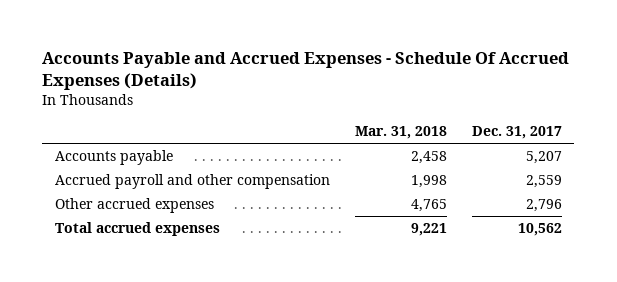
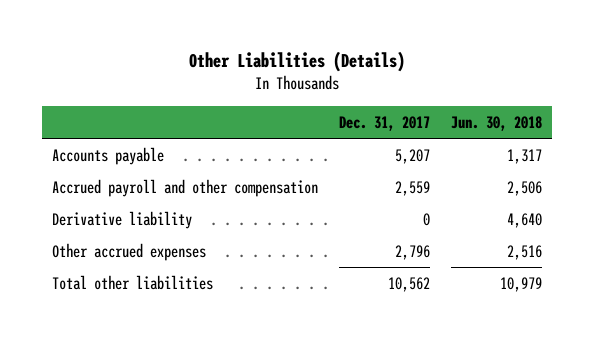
[42,52,570,91] Accounts Payable and Accrued Expenses - Schedule Of Accrued Expenses (Details) -> [189,51,406,73] Other Liabilities (Details)
[354,126,447,140] Mar. 31, 2018 -> none
none -> [450,115,542,131] Jun. 30, 2018
none -> [52,210,193,229] Derivative liability
[54,221,220,236] Total accrued expenses -> [52,274,214,290] Total other liabilities

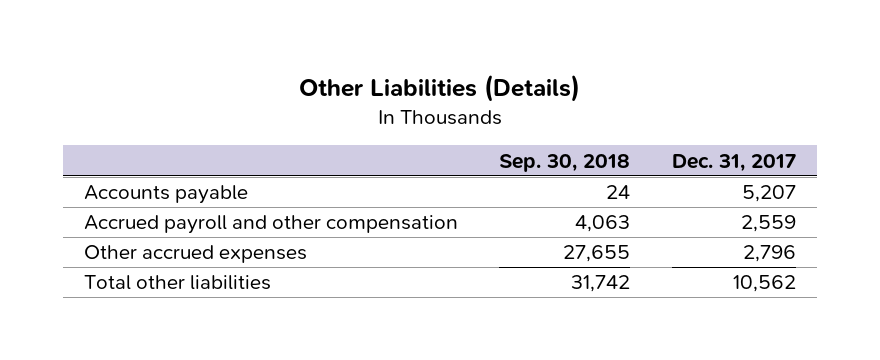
[450,115,542,131] Jun. 30, 2018 -> none
none -> [499,153,631,172] Sep. 30, 2018
[52,210,193,229] Derivative liability -> none

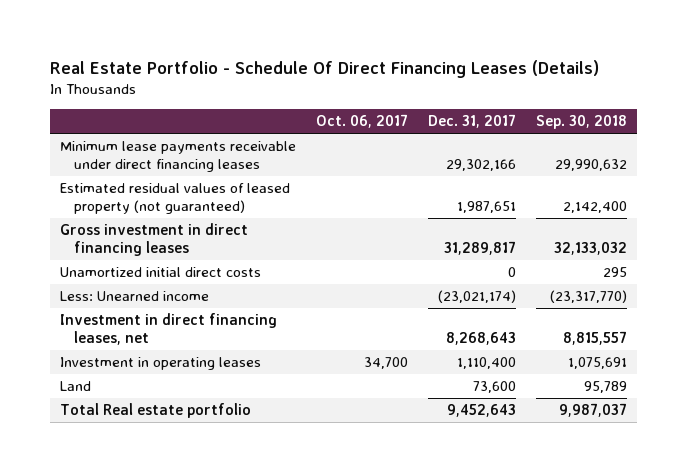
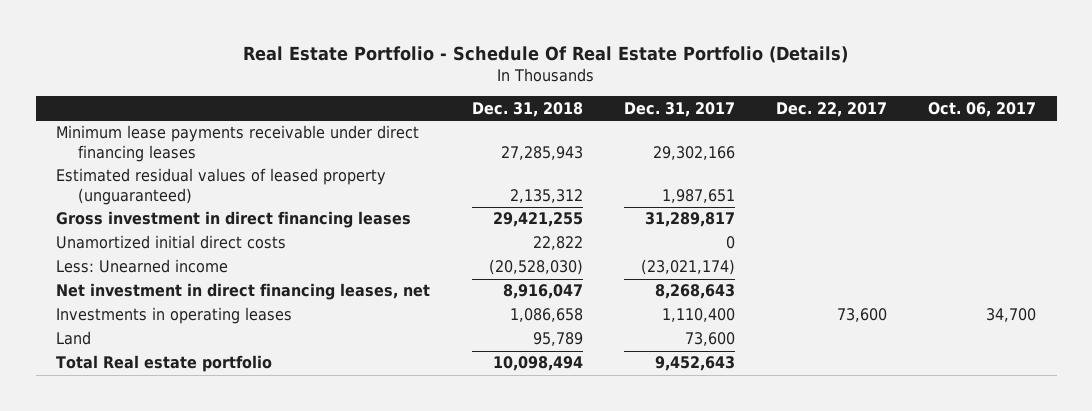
[50,59,600,78] Real Estate Portfolio - Schedule Of Direct Financing Leases (Details) -> [243,45,849,63] Real Estate Portfolio - Schedule Of Real Estate Portfolio (Details)
[535,115,627,130] Sep. 30, 2018 -> none
none -> [471,101,583,117] Dec. 31, 2018
none -> [775,101,887,117] Dec. 22, 2017
[60,183,291,215] Estimated residual values of leased property (not guaranteed) -> [56,168,387,205] Estimated residual values of leased property (unguaranteed)
[60,313,278,346] Investment in direct financing leases, net -> [56,283,431,301] Net investment in direct financing leases, net
[60,357,262,371] Investment in operating leases -> [56,307,293,325] Investments in operating leases

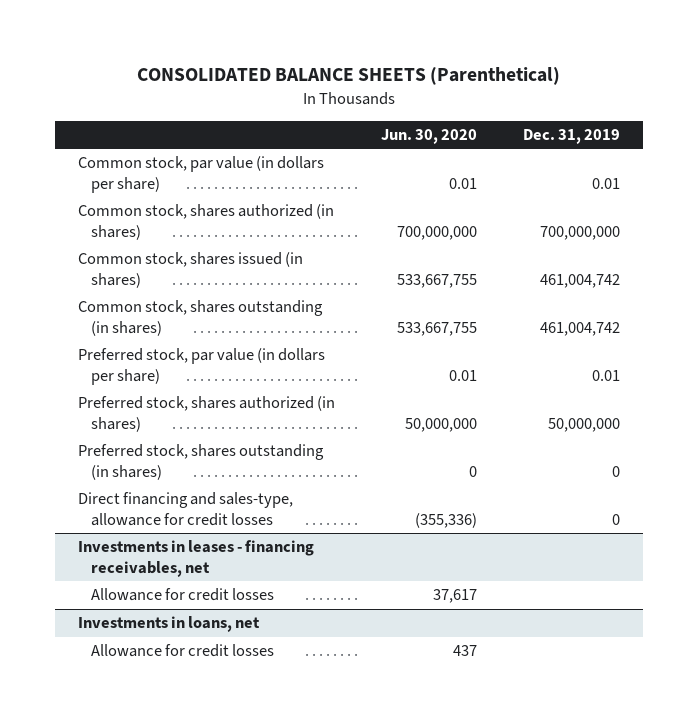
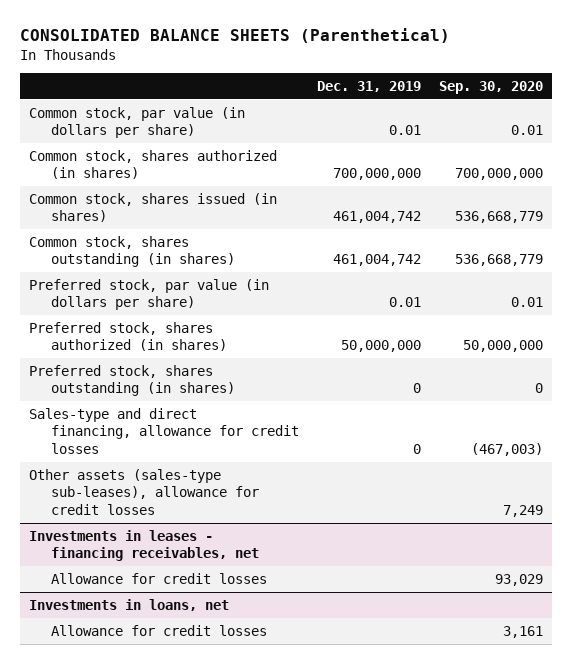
[381,129,478,145] Jun. 30, 2020 -> none
none -> [438,81,543,95] Sep. 30, 2020
[78,492,294,526] Direct financing and sales-type, allowance for credit losses -> [29,407,299,454] Sales-type and direct financing, allowance for credit losses
none -> [29,468,259,515] Other assets (sales-type sub-leases), allowance for credit losses

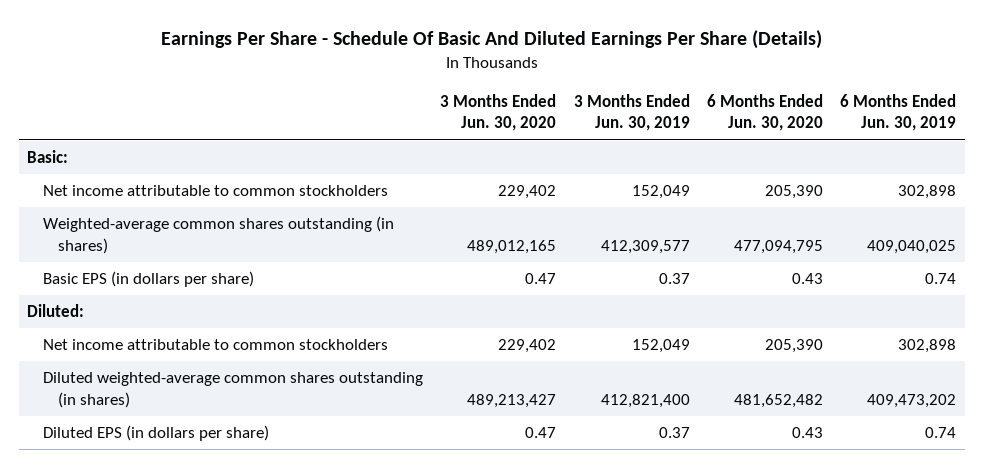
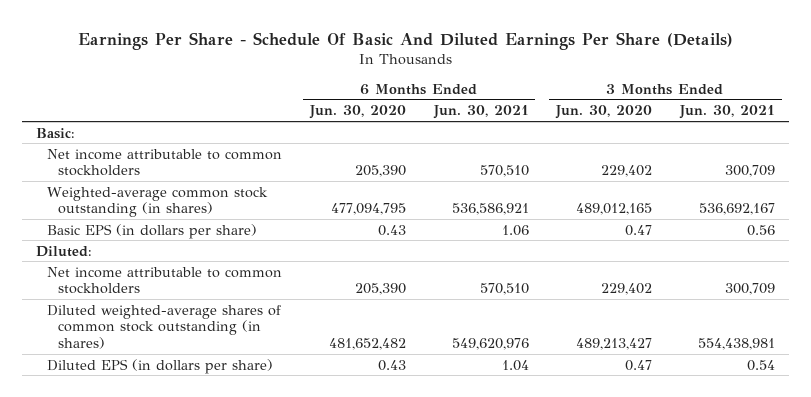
[573,94,690,132] 3 Months Ended Jun. 30, 2019 -> none
[840,94,957,132] 6 Months Ended Jun. 30, 2019 -> none
none -> [432,105,529,120] Jun. 30, 2021
none -> [678,105,775,120] Jun. 30, 2021
[42,216,394,254] Weighted-average common shares outstanding (in shares) -> [47,186,269,218] Weighted-average common stock outstanding (in shares)
[42,372,423,408] Diluted weighted-average common shares outstanding (in shares) -> [47,304,282,350] Diluted weighted-average shares of common stock outstanding (in shares)

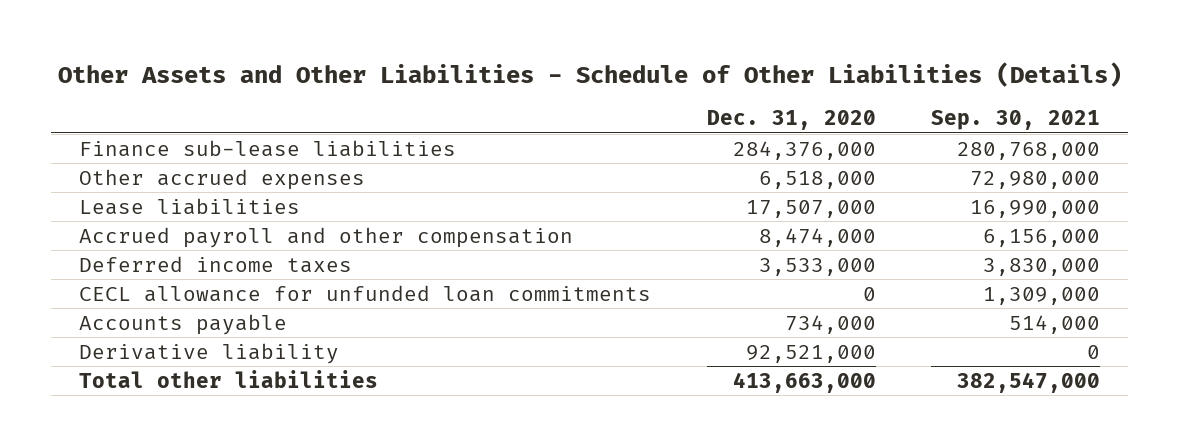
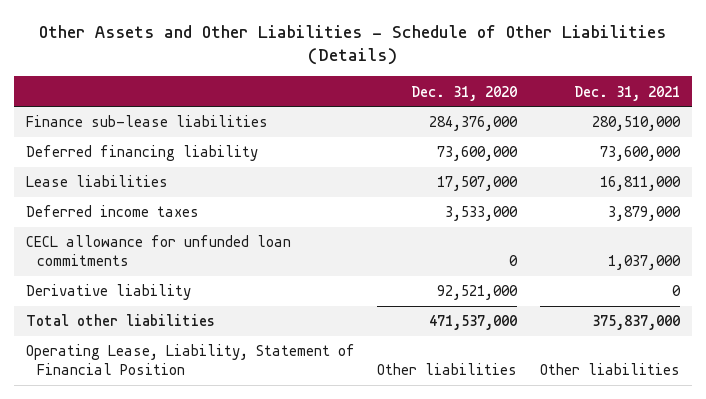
[931,110,1101,131] Sep. 30, 2021 -> none
none -> [574,85,681,101] Dec. 31, 2021
[79,168,366,190] Other accrued expenses -> none
none -> [25,145,258,162] Deferred financing liability
[79,226,574,248] Accrued payroll and other compensation -> none
[79,313,288,335] Accounts payable -> none
[732,371,876,393] 413,663,000 -> [429,315,518,331] 471,537,000
none -> [25,344,355,375] Operating Lease, Liability, Statement of Financial Position

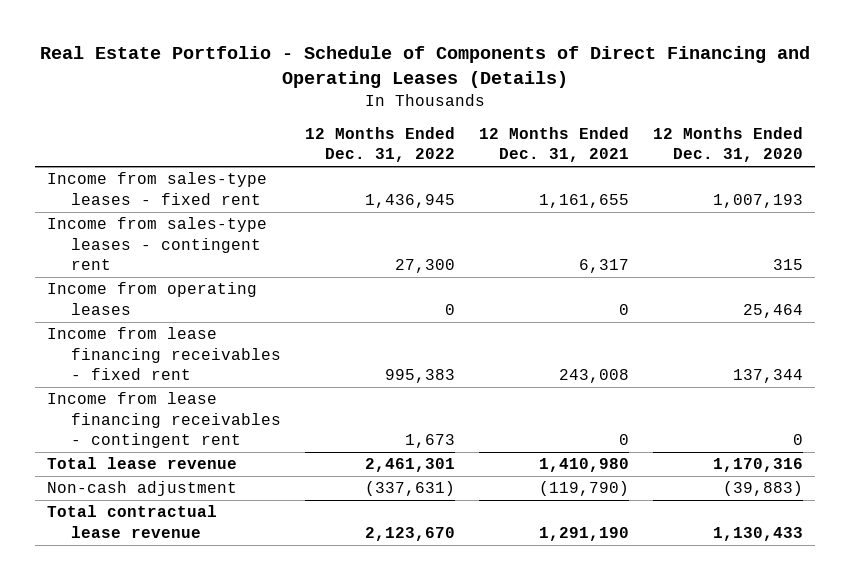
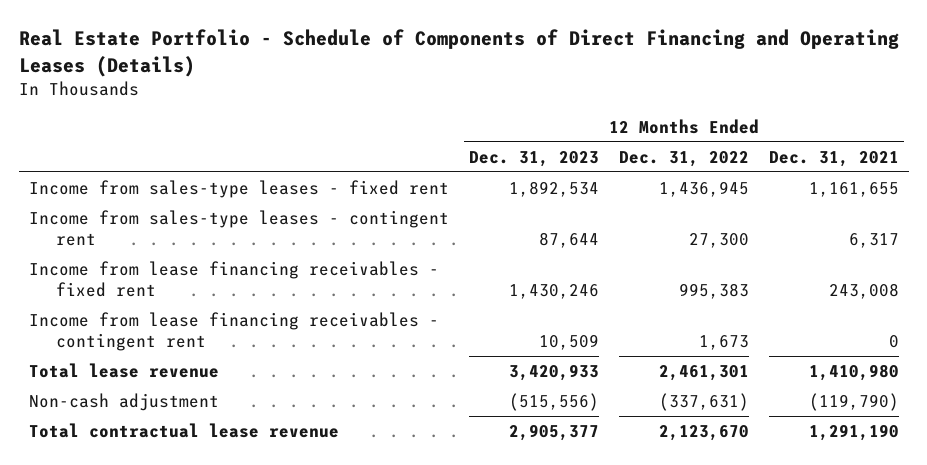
[652,126,803,163] 12 Months Ended Dec. 31, 2020 -> none
none -> [468,150,599,167] Dec. 31, 2023
[46,282,257,315] Income from operating leases -> none

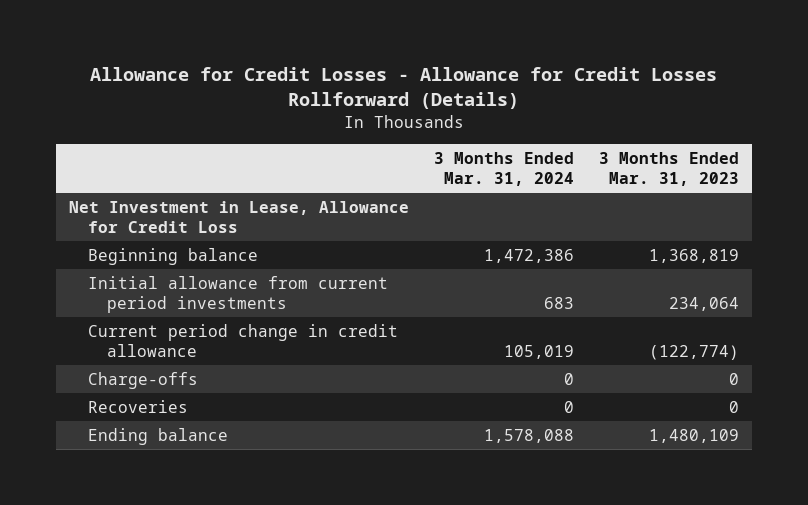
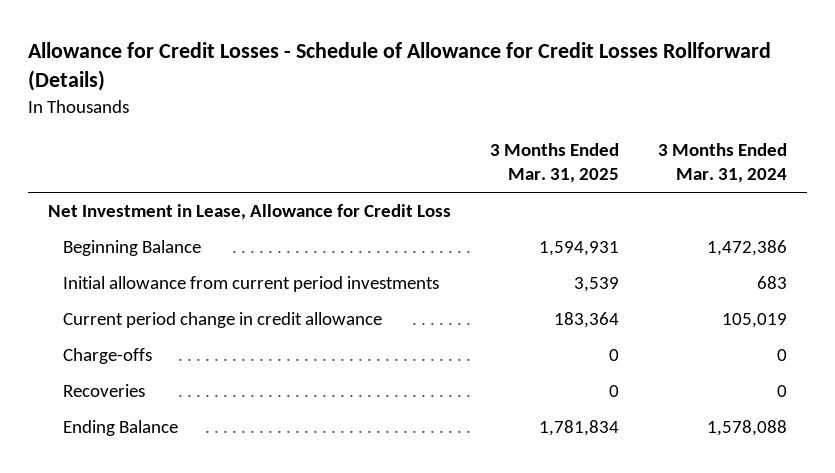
[90,66,718,109] Allowance for Credit Losses - Allowance for Credit Losses Rollforward (Details) -> [28,41,772,92] Allowance for Credit Losses - Schedule of Allowance for Credit Losses Rollforward (Details)
[599,151,740,186] 3 Months Ended Mar. 31, 2023 -> none
none -> [490,143,620,184] 3 Months Ended Mar. 31, 2025
[87,247,258,265] Beginning balance -> [63,240,202,257] Beginning Balance
[87,427,228,445] Ending balance -> [63,420,179,437] Ending Balance

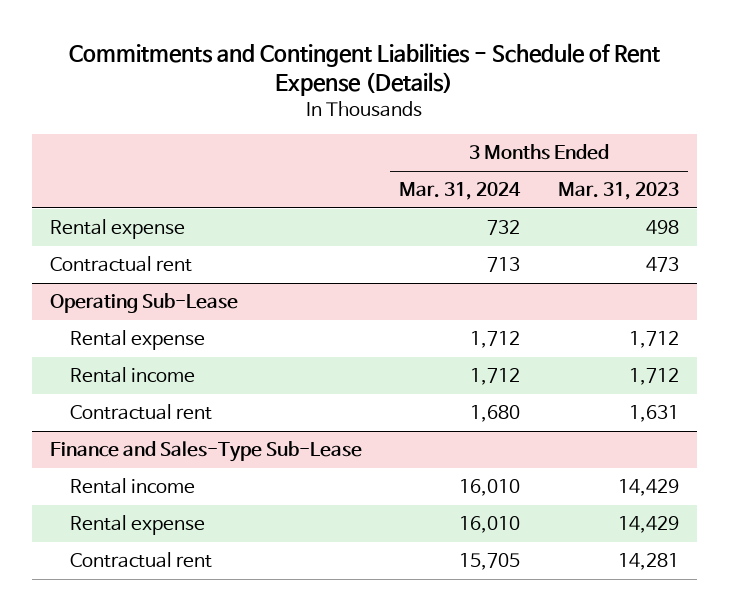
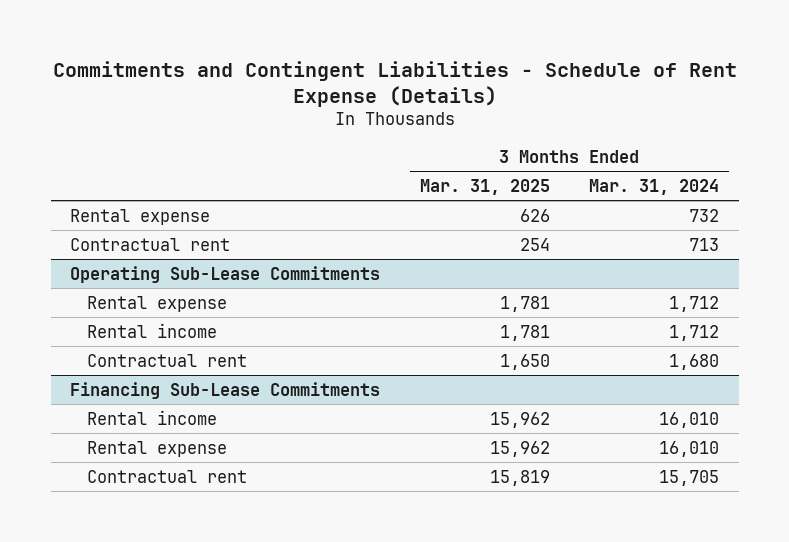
[557,182,679,201] Mar. 31, 2023 -> none
none -> [419,178,550,195] Mar. 31, 2025
[50,293,239,314] Operating Sub-Lease -> [70,265,381,283] Operating Sub-Lease Commitments
[50,441,363,463] Finance and Sales-Type Sub-Lease -> [70,381,381,399] Financing Sub-Lease Commitments

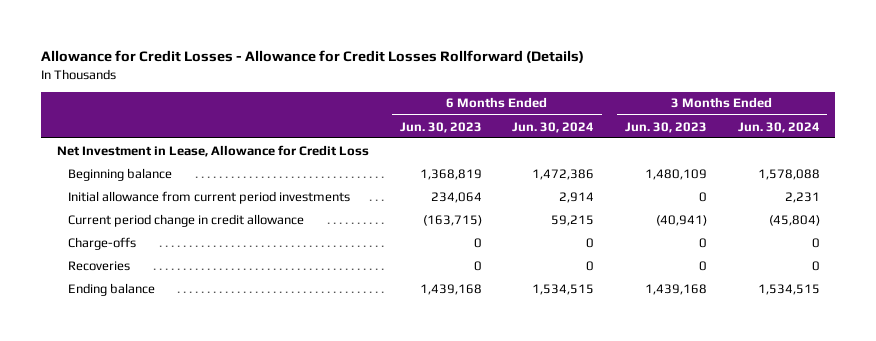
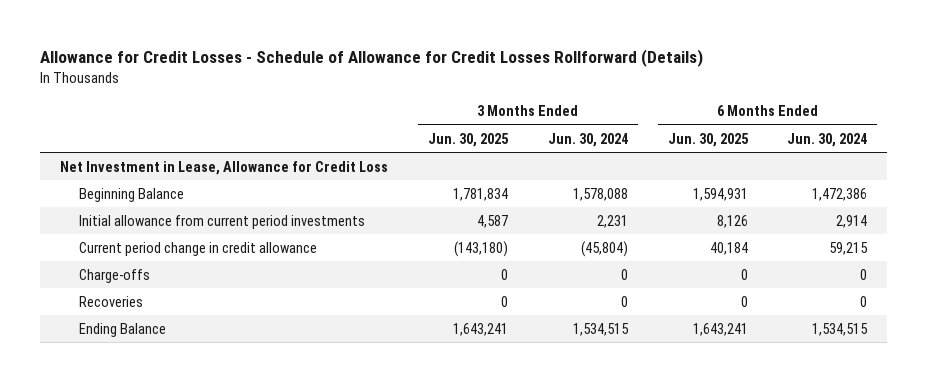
[41,50,585,64] Allowance for Credit Losses - Allowance for Credit Losses Rollforward (Details) -> [40,48,704,67] Allowance for Credit Losses - Schedule of Allowance for Credit Losses Rollforward (Details)
[399,121,482,133] Jun. 30, 2023 -> none
[624,121,707,133] Jun. 30, 2023 -> none
none -> [427,132,509,147] Jun. 30, 2025
none -> [667,132,749,147] Jun. 30, 2025
[68,167,173,181] Beginning balance -> [79,187,185,202] Beginning Balance
[68,282,156,296] Ending balance -> [79,322,167,337] Ending Balance

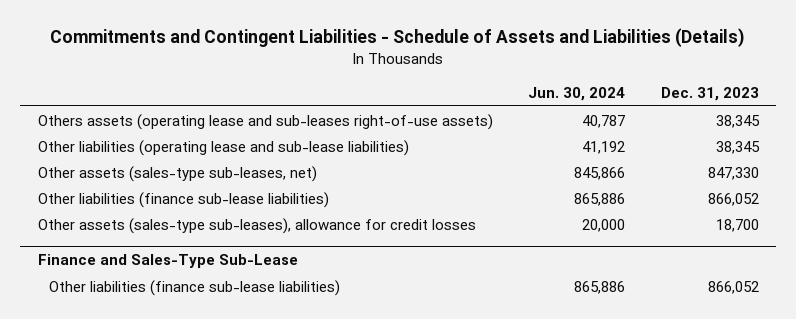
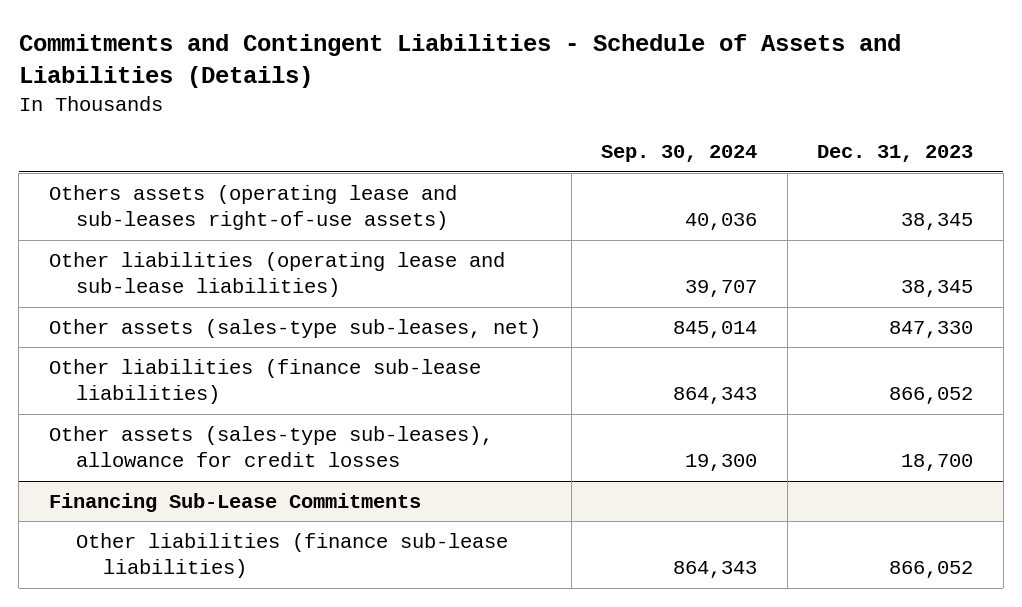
[528,86,626,101] Jun. 30, 2024 -> none
none -> [601,145,758,163] Sep. 30, 2024
[37,253,298,268] Finance and Sales-Type Sub-Lease -> [48,492,421,512] Financing Sub-Lease Commitments

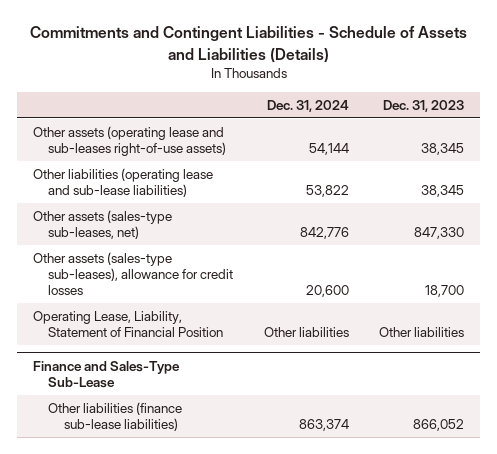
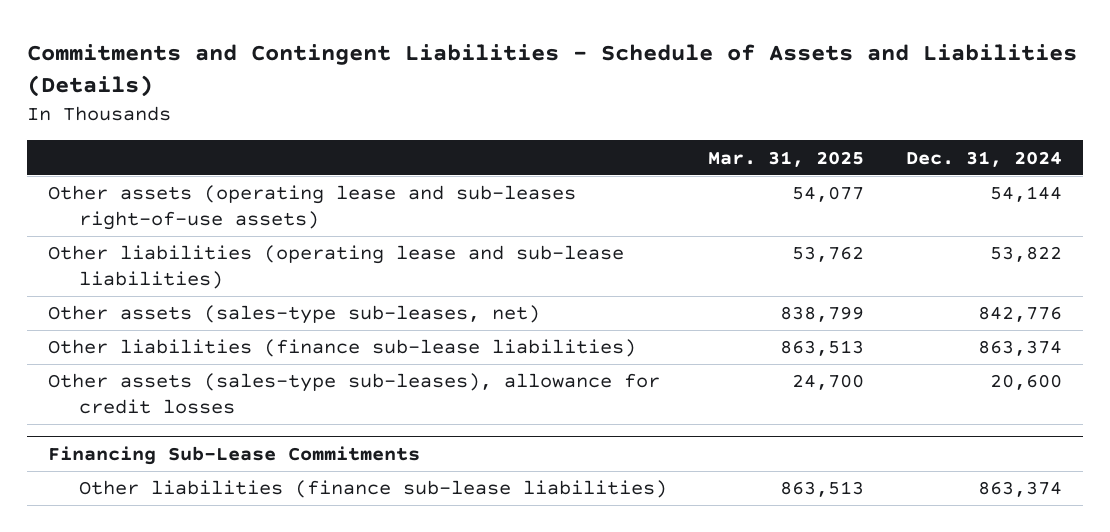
[383,99,465,112] Dec. 31, 2023 -> none
none -> [708,150,865,167] Mar. 31, 2025
none -> [48,339,637,358] Other liabilities (finance sub-lease liabilities)
[32,311,224,337] Operating Lease, Liability, Statement of Financial Position -> none
[32,360,180,388] Finance and Sales-Type Sub-Lease -> [48,445,421,465] Financing Sub-Lease Commitments

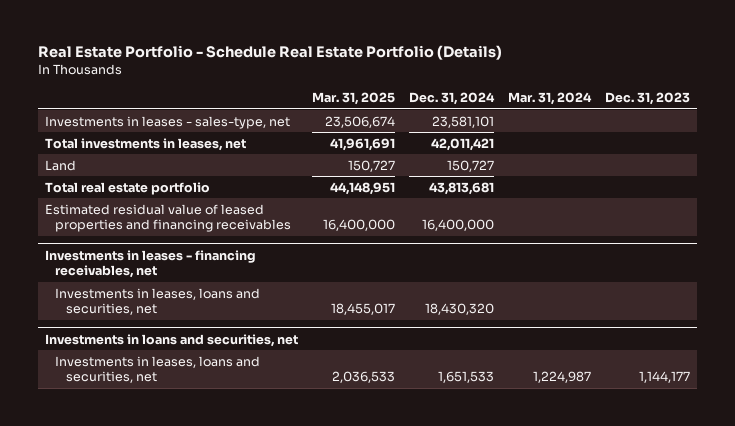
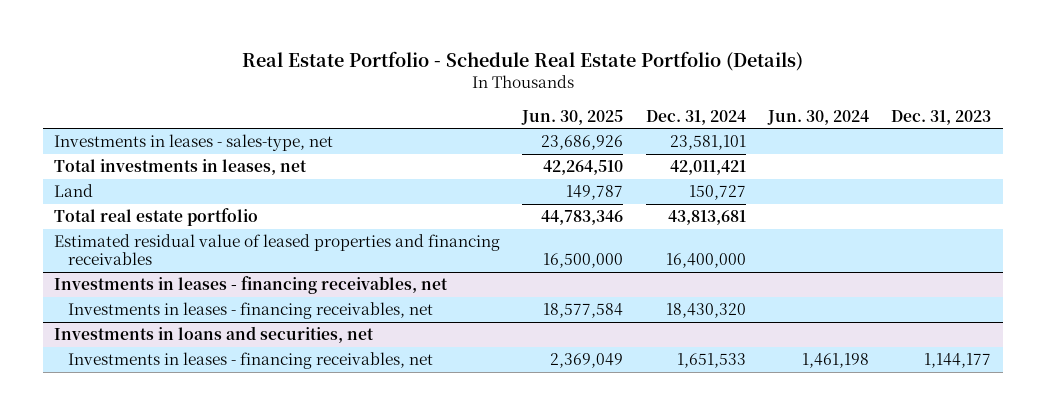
[312,92,396,106] Mar. 31, 2025 -> none
[508,92,593,106] Mar. 31, 2024 -> none
none -> [521,109,624,125] Jun. 30, 2025
none -> [767,109,870,125] Jun. 30, 2024
[55,287,261,316] Investments in leases, loans and securities, net -> [68,302,434,320] Investments in leases - financing receivables, net
[55,355,261,384] Investments in leases, loans and securities, net -> [68,352,434,370] Investments in leases - financing receivables, net

